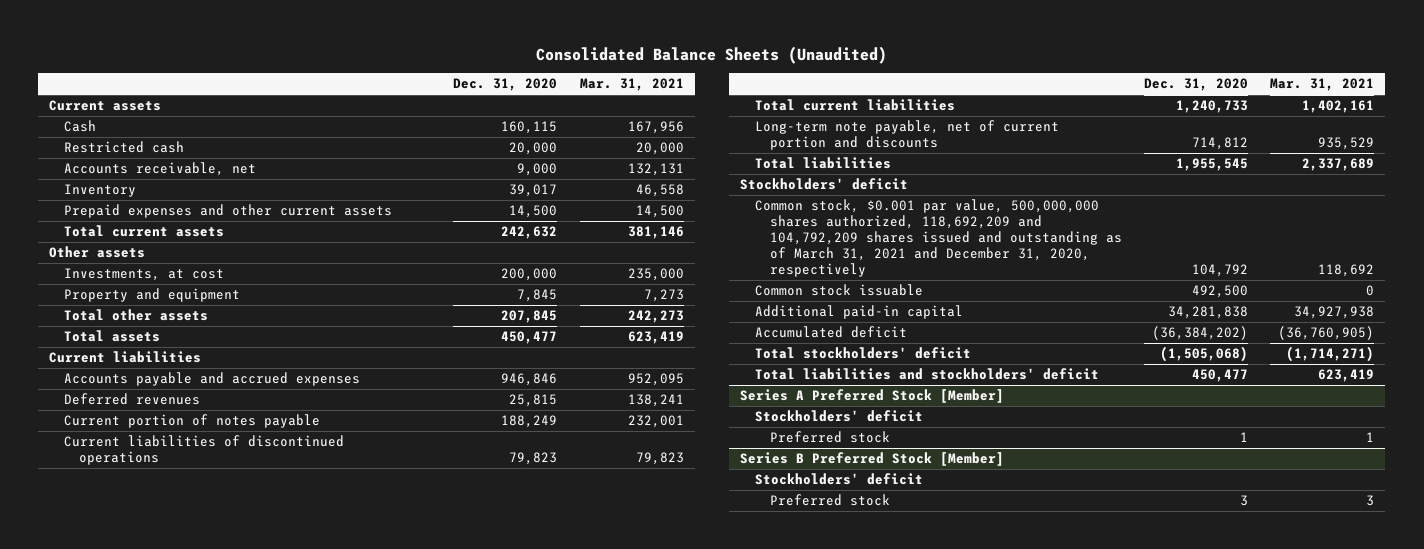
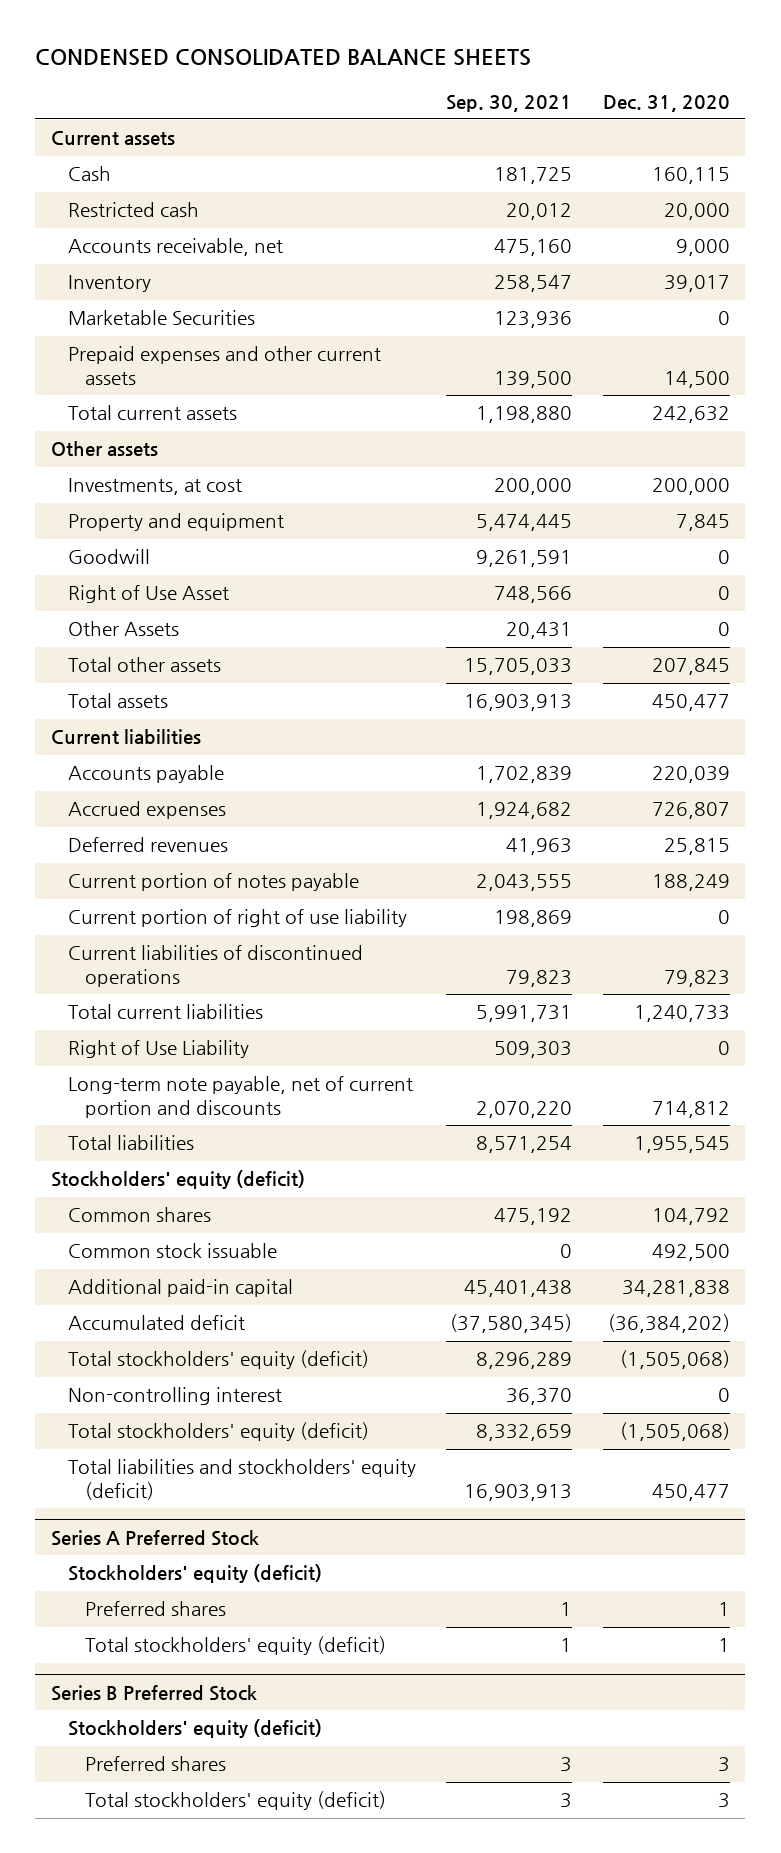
[535,45,887,64] Consolidated Balance Sheets (Unaudited) -> [35,49,532,67] CONDENSED CONSOLIDATED BALANCE SHEETS
[579,78,684,92] Mar. 31, 2021 -> none
none -> [446,94,573,112] Sep. 30, 2021
none -> [67,310,255,326] Marketable Securities
none -> [67,549,150,565] Goodwill
none -> [67,585,229,604] Right of Use Asset
none -> [67,621,179,637] Other Assets
[64,372,361,387] Accounts payable and accrued expenses -> none
none -> [67,765,224,784] Accounts payable
none -> [67,801,226,820] Accrued expenses
none -> [67,909,407,928] Current portion of right of use liability
none -> [67,1040,249,1059] Right of Use Liability
[740,178,909,191] Stockholders' deficit -> [50,1170,305,1190] Stockholders' equity (deficit)
[755,199,1122,277] Common stock, $0.001 par value, 500,000,000 shares authorized, 118,692,209 and 104,792,209 shares issued and outstanding as of March 31, 2021 and December 31, 2020, respectively -> [67,1207,211,1223] Common shares
[755,347,972,360] Total stockholders' deficit -> [67,1350,369,1370] Total stockholders' equity (deficit)
none -> [67,1387,282,1406] Non-controlling interest
none -> [67,1422,369,1442] Total stockholders' equity (deficit)
[755,368,1100,381] Total liabilities and stockholders' deficit -> [67,1459,416,1500] Total liabilities and stockholders' equity (deficit)
[740,389,1005,404] Series A Preferred Stock [Member] -> [50,1529,259,1546] Series A Preferred Stock
[755,410,924,423] Stockholders' deficit -> [67,1564,322,1584] Stockholders' equity (deficit)
[769,431,890,444] Preferred stock -> [85,1601,227,1617] Preferred shares
none -> [85,1636,387,1656] Total stockholders' equity (deficit)
[740,452,1005,467] Series B Preferred Stock [Member] -> [50,1684,257,1701] Series B Preferred Stock
[755,473,924,486] Stockholders' deficit -> [67,1719,322,1739] Stockholders' equity (deficit)
[769,494,890,507] Preferred stock -> [85,1756,227,1772] Preferred shares
none -> [85,1791,387,1811] Total stockholders' equity (deficit)

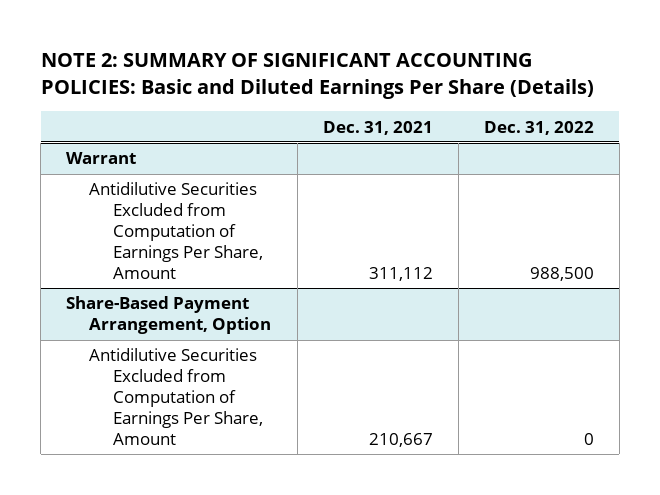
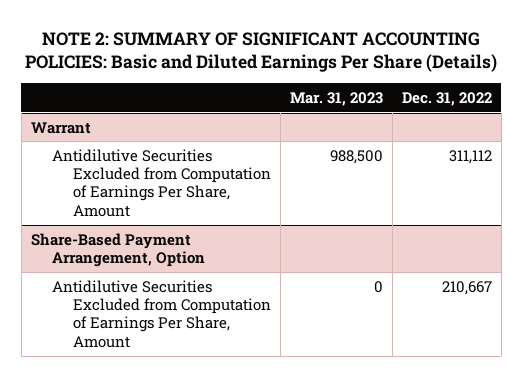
[322,120,433,135] Dec. 31, 2021 -> none
none -> [289,91,383,106] Mar. 31, 2023
[529,266,594,281] 988,500 -> [448,149,492,164] 311,112
[583,432,594,445] 0 -> [441,280,492,295] 210,667

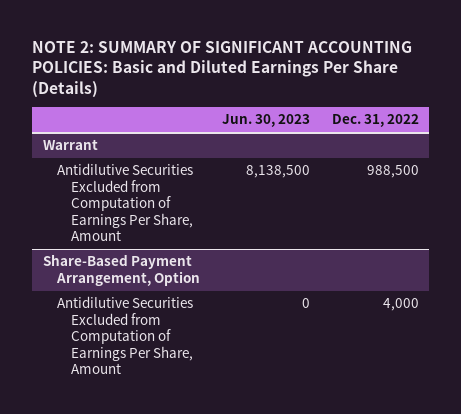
[289,91,383,106] Mar. 31, 2023 -> none
none -> [221,114,310,128] Jun. 30, 2023
[448,149,492,164] 311,112 -> [366,165,419,179] 988,500
[441,280,492,295] 210,667 -> [382,298,419,312] 4,000

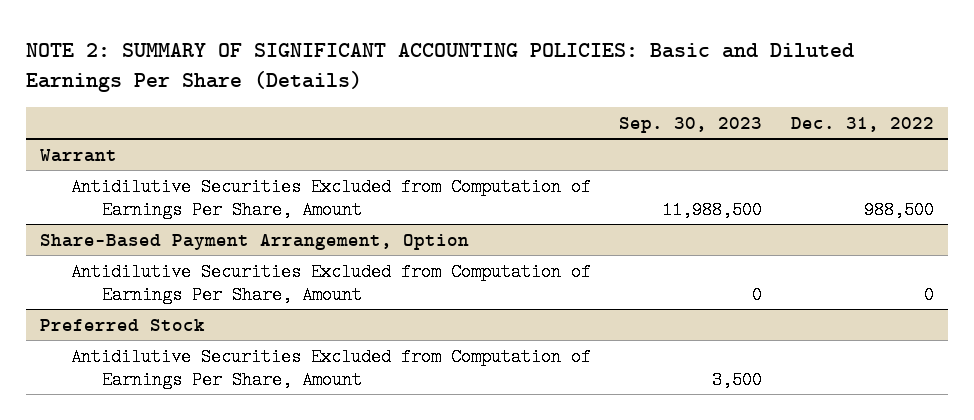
[221,114,310,128] Jun. 30, 2023 -> none
none -> [619,116,763,133] Sep. 30, 2023
[382,298,419,312] 4,000 -> [923,285,934,304] 0
none -> [39,318,205,331] Preferred Stock
none -> [71,347,592,389] Antidilutive Securities Excluded from Computation of Earnings Per Share, Amount

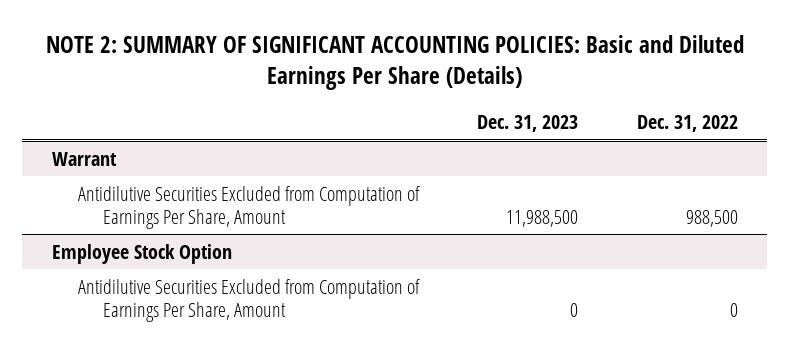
[619,116,763,133] Sep. 30, 2023 -> none
none -> [477,115,579,133] Dec. 31, 2023
[39,233,469,250] Share-Based Payment Arrangement, Option -> [51,243,232,264] Employee Stock Option
[39,318,205,331] Preferred Stock -> none
[71,347,592,389] Antidilutive Securities Excluded from Computation of Earnings Per Share, Amount -> none

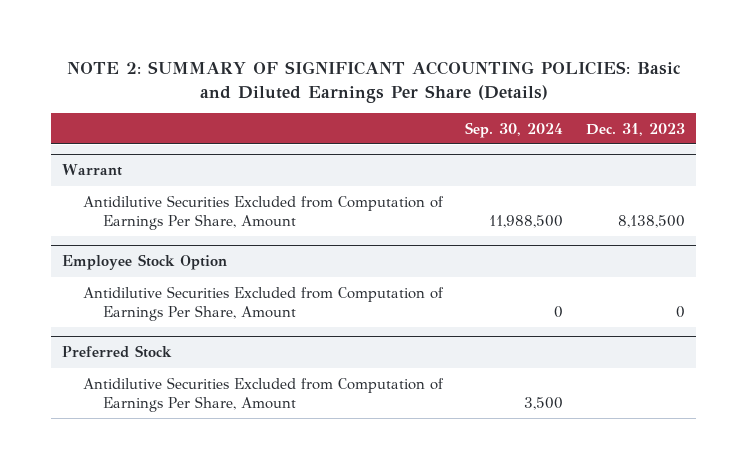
[637,115,739,133] Dec. 31, 2022 -> none
none -> [465,121,564,138] Sep. 30, 2024
[506,209,579,227] 11,988,500 -> [617,215,685,229] 8,138,500
none -> [62,345,173,359] Preferred Stock
none -> [82,376,444,413] Antidilutive Securities Excluded from Computation of Earnings Per Share, Amount

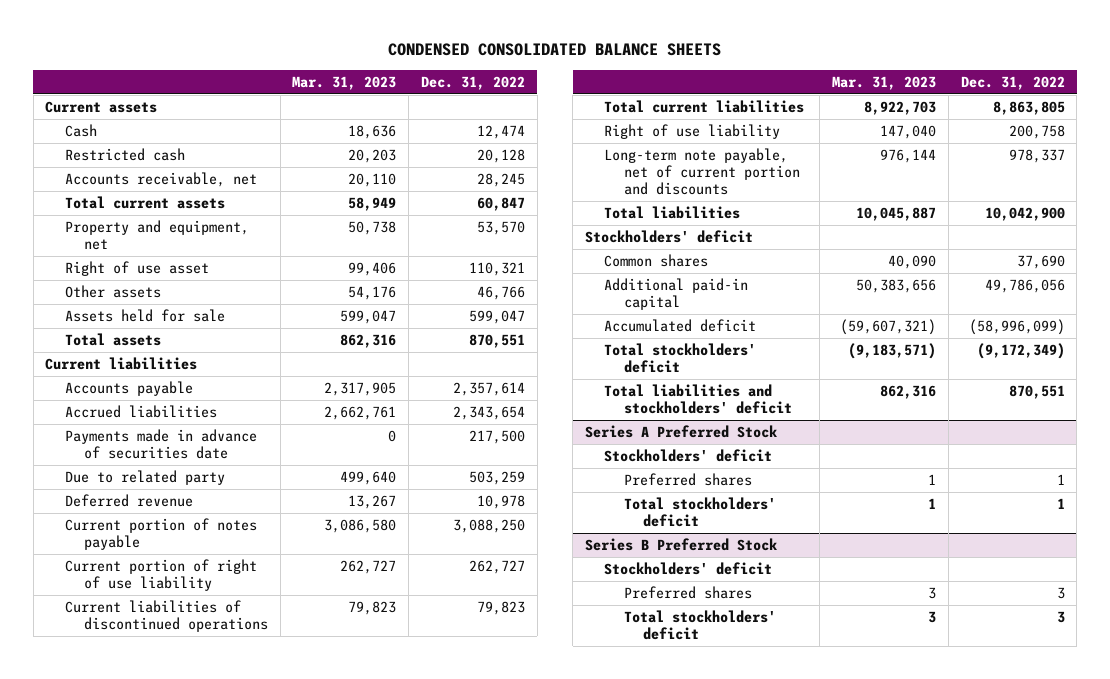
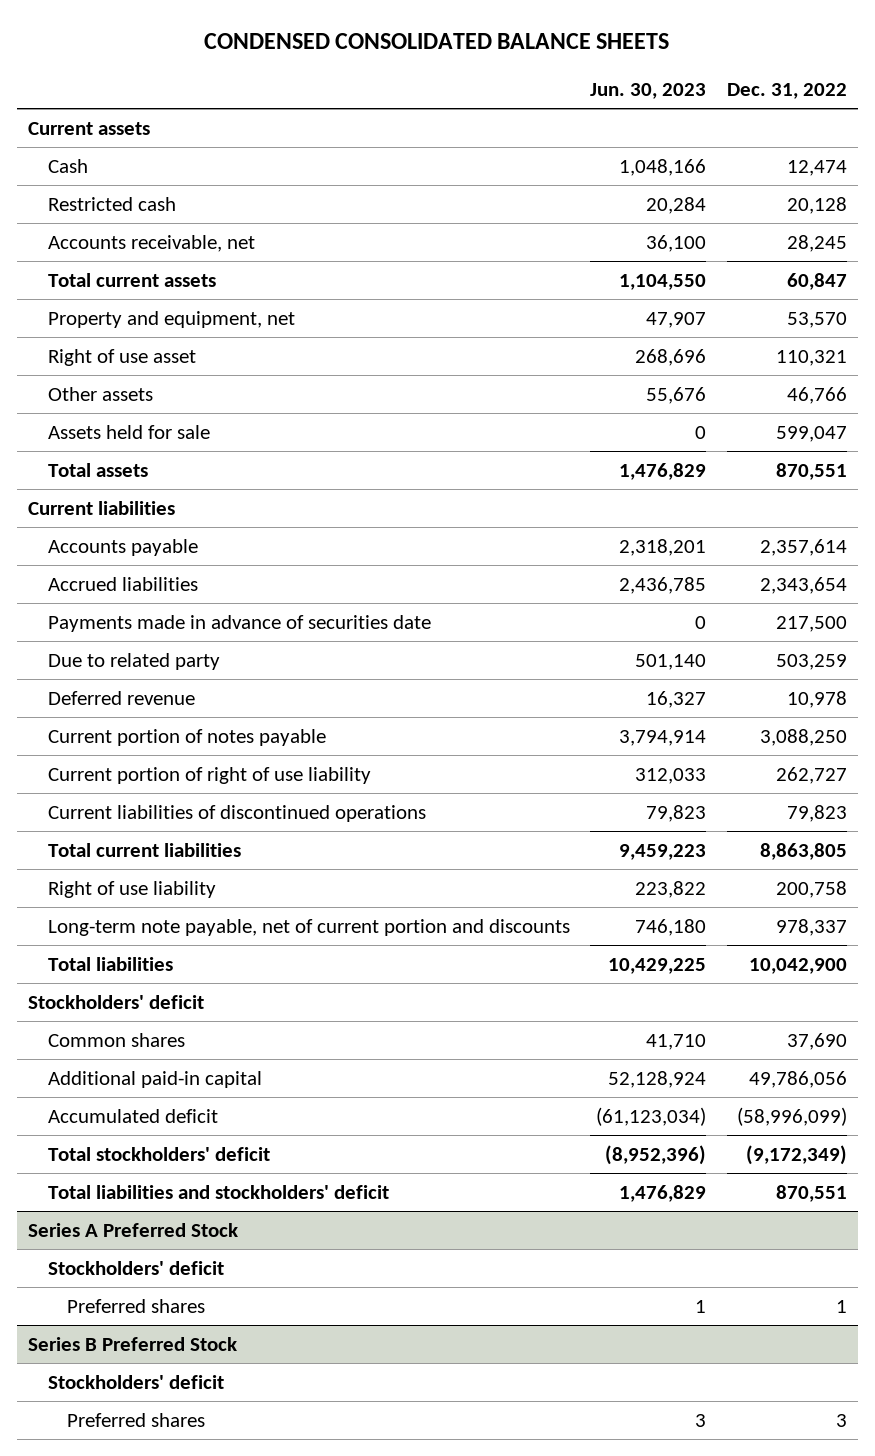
[292,75,397,90] Mar. 31, 2023 -> none
none -> [590,82,707,99] Jun. 30, 2023
[623,496,776,528] Total stockholders' deficit -> none
[623,609,776,641] Total stockholders' deficit -> none

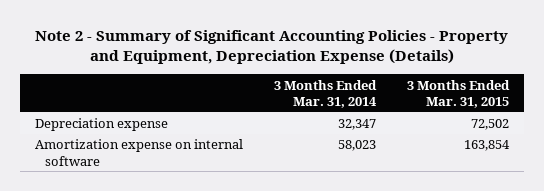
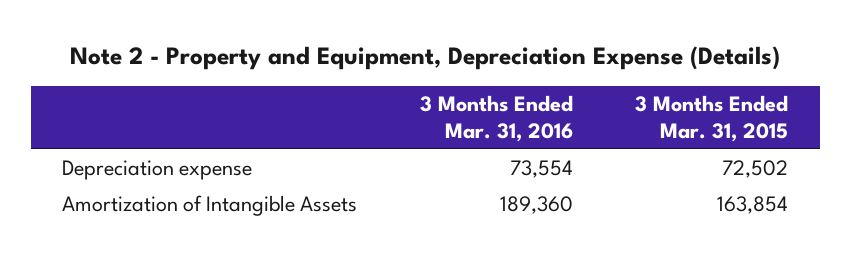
[35,29,509,65] Note 2 - Summary of Significant Accounting Policies - Property and Equipment, Depreciation Expense (Details) -> [70,46,781,71] Note 2 - Property and Equipment, Depreciation Expense (Details)
[274,79,378,109] 3 Months Ended Mar. 31, 2014 -> none
none -> [419,95,573,143] 3 Months Ended Mar. 31, 2016
[35,139,244,166] Amortization expense on internal software -> [61,195,357,217] Amortization of Intangible Assets

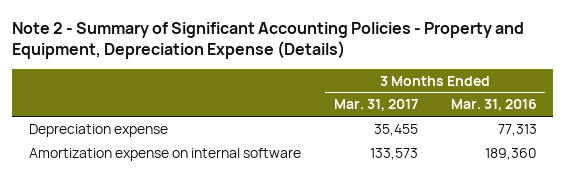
[70,46,781,71] Note 2 - Property and Equipment, Depreciation Expense (Details) -> [12,21,525,60] Note 2 - Summary of Significant Accounting Policies - Property and Equipment, Depreciation Expense (Details)
[635,95,789,143] 3 Months Ended Mar. 31, 2015 -> none
none -> [333,99,418,112] Mar. 31, 2017
[509,160,573,179] 73,554 -> [497,123,537,136] 77,313
[61,195,357,217] Amortization of Intangible Assets -> [28,147,301,161] Amortization expense on internal software

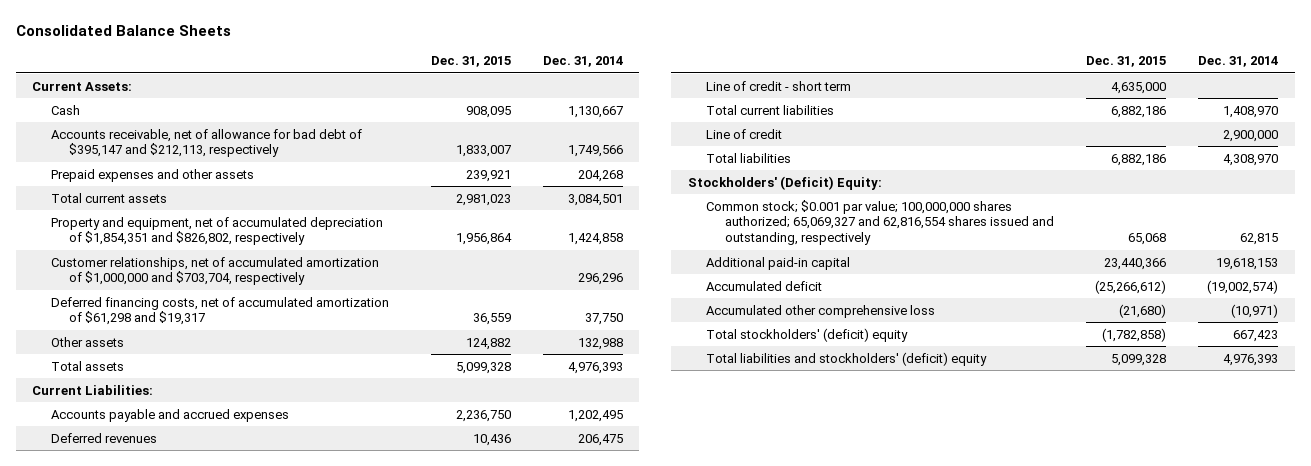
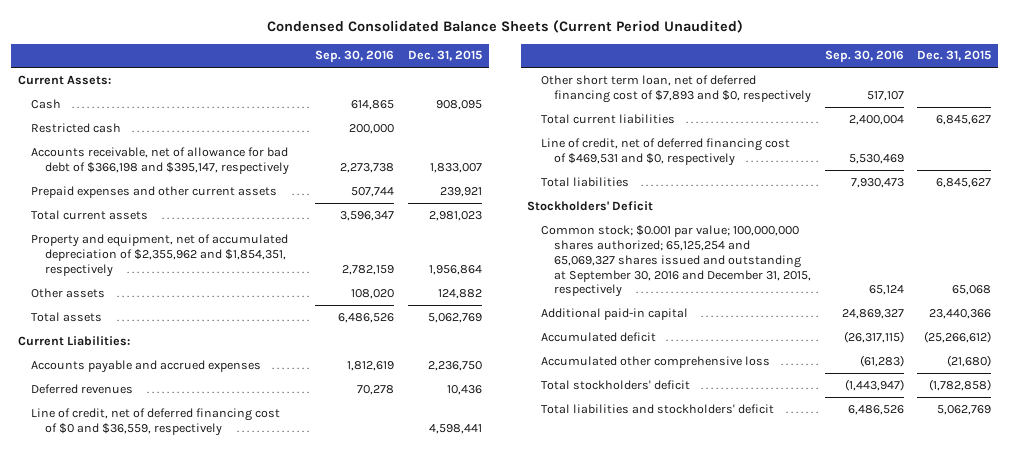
[15,24,231,36] Consolidated Balance Sheets -> [266,19,743,33] Condensed Consolidated Balance Sheets (Current Period Unaudited)
[543,56,624,68] Dec. 31, 2014 -> none
none -> [315,50,395,63] Sep. 30, 2016
none -> [31,122,122,133] Restricted cash
[50,128,362,158] Accounts receivable, net of allowance for bad debt of $395,147 and $212,113, respectively -> [31,146,289,175] Accounts receivable, net of allowance for bad debt of $366,198 and $395,147, respectively
[50,168,254,182] Prepaid expenses and other assets -> [31,185,278,198] Prepaid expenses and other current assets
[50,256,379,286] Customer relationships, net of accumulated amortization of $1,000,000 and $703,704, respectively -> none
[50,296,389,326] Deferred financing costs, net of accumulated amortization of $61,298 and $19,317 -> none
[50,216,383,246] Property and equipment, net of accumulated depreciation of $1,854,351 and $826,802, respectively -> [31,233,289,277] Property and equipment, net of accumulated depreciation of $2,355,962 and $1,854,351, respectively
[455,361,511,374] 5,099,328 -> [427,312,482,323] 5,062,769
[706,80,852,91] Line of credit - short term -> none
none -> [31,407,281,436] Line of credit, net of deferred financing cost of $0 and $36,559, respectively
none -> [540,74,812,103] Other short term loan, net of deferred financing cost of $7,893 and $0, respectively
[1111,105,1167,118] 6,882,186 -> [936,114,992,125] 6,845,627
[706,128,783,139] Line of credit -> [540,137,790,166] Line of credit, net of deferred financing cost of $469,531 and $0, respectively
[1111,153,1167,166] 6,882,186 -> [936,177,992,188] 6,845,627
[687,175,882,190] Stockholders' (Deficit) Equity: -> [527,200,654,211] Stockholders' Deficit
[706,199,1054,246] Common stock; $0.001 par value; 100,000,000 shares authorized; 65,069,327 and 62,816,554 shares issued and outstanding, respectively -> [540,224,812,298] Common stock; $0.001 par value; 100,000,000 shares authorized; 65,125,254 and 65,069,327 shares issued and outstanding at September 30, 2016 and December 31, 2015, respectively
[706,327,909,342] Total stockholders' (deficit) equity -> [540,379,690,390] Total stockholders' deficit
[706,351,988,366] Total liabilities and stockholders' (deficit) equity -> [540,403,774,414] Total liabilities and stockholders' deficit
[1111,353,1167,366] 5,099,328 -> [937,404,992,415] 5,062,769

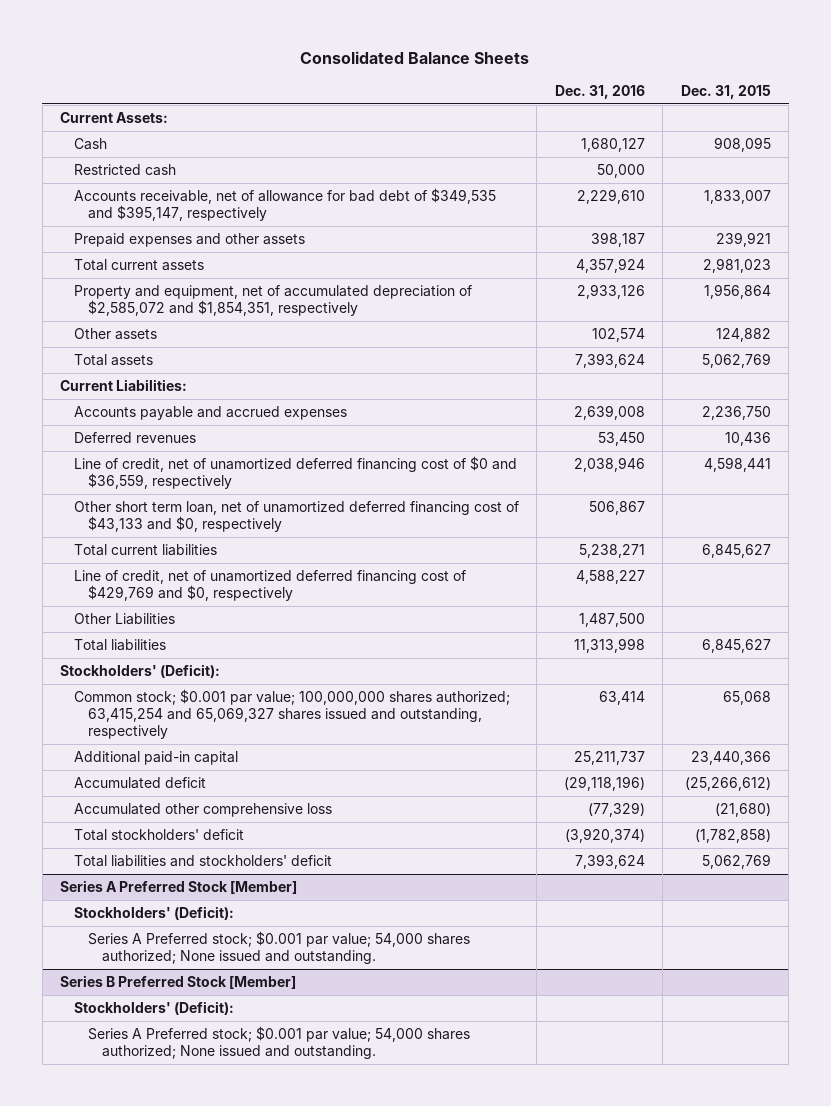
[266,19,743,33] Condensed Consolidated Balance Sheets (Current Period Unaudited) -> [300,50,530,64] Consolidated Balance Sheets
[315,50,395,63] Sep. 30, 2016 -> none
none -> [554,84,645,99] Dec. 31, 2016
[31,146,289,175] Accounts receivable, net of allowance for bad debt of $366,198 and $395,147, respectively -> [73,187,496,221] Accounts receivable, net of allowance for bad debt of $349,535 and $395,147, respectively
[31,185,278,198] Prepaid expenses and other current assets -> [73,232,305,247] Prepaid expenses and other assets
[31,233,289,277] Property and equipment, net of accumulated depreciation of $2,355,962 and $1,854,351, respectively -> [73,284,472,316] Property and equipment, net of accumulated depreciation of $2,585,072 and $1,854,351, respectively
[31,407,281,436] Line of credit, net of deferred financing cost of $0 and $36,559, respectively -> [73,455,517,489] Line of credit, net of unamortized deferred financing cost of $0 and $36,559, respectively
[540,74,812,103] Other short term loan, net of deferred financing cost of $7,893 and $0, respectively -> [73,500,519,532] Other short term loan, net of unamortized deferred financing cost of $43,133 and $0, respectively
[540,137,790,166] Line of credit, net of deferred financing cost of $469,531 and $0, respectively -> [73,569,466,601] Line of credit, net of unamortized deferred financing cost of $429,769 and $0, respectively
none -> [73,612,175,625] Other Liabilities
[527,200,654,211] Stockholders' Deficit -> [60,663,221,678] Stockholders' (Deficit):
[540,224,812,298] Common stock; $0.001 par value; 100,000,000 shares authorized; 65,125,254 and 65,069,327 shares issued and outstanding at September 30, 2016 and December 31, 2015, respectively -> [73,688,510,739] Common stock; $0.001 par value; 100,000,000 shares authorized; 63,415,254 and 65,069,327 shares issued and outstanding, respectively
none -> [60,879,298,894] Series A Preferred Stock [Member]
none -> [73,905,234,920] Stockholders' (Deficit):
none -> [87,930,470,964] Series A Preferred stock; $0.001 par value; 54,000 shares authorized; None issued and outstanding.
none -> [60,974,297,989] Series B Preferred Stock [Member]
none -> [73,1000,234,1015] Stockholders' (Deficit):
none -> [87,1025,470,1059] Series A Preferred stock; $0.001 par value; 54,000 shares authorized; None issued and outstanding.

